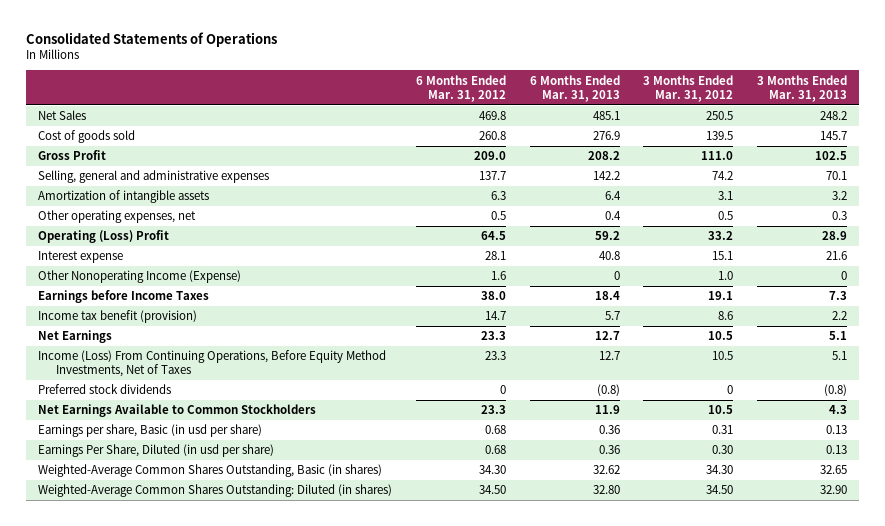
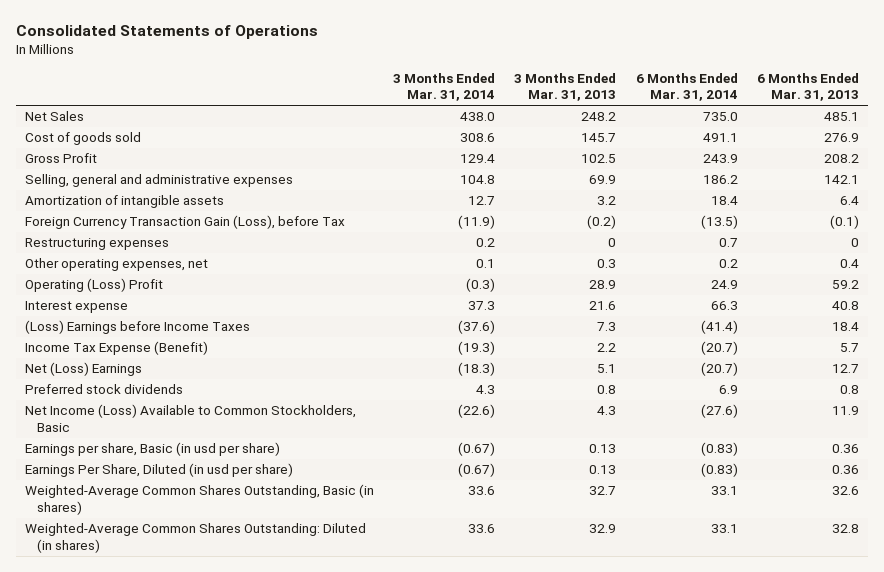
[415,74,506,102] 6 Months Ended Mar. 31, 2012 -> none
[643,74,734,102] 3 Months Ended Mar. 31, 2012 -> none
none -> [393,72,496,102] 3 Months Ended Mar. 31, 2014
none -> [635,72,738,102] 6 Months Ended Mar. 31, 2014
[592,171,620,181] 142.2 -> [823,175,859,185] 142.1
[825,171,847,181] 70.1 -> [589,175,617,185] 69.9
none -> [25,215,346,230] Foreign Currency Transaction Gain (Loss), before Tax
none -> [25,238,170,251] Restructuring expenses
[38,270,242,284] Other Nonoperating Income (Expense) -> none
[38,350,387,378] Income (Loss) From Continuing Operations, Before Equity Method Investments, Net of Taxes -> none
[38,290,210,304] Earnings before Income Taxes -> [25,320,251,335] (Loss) Earnings before Income Taxes
[38,310,198,324] Income tax benefit (provision) -> [25,341,209,356] Income Tax Expense (Benefit)
[38,330,113,344] Net Earnings -> [25,362,143,377] Net (Loss) Earnings
[596,384,620,397] (0.8) -> [839,385,859,395] 0.8
[823,384,847,397] (0.8) -> [597,385,617,395] 0.8
[38,404,317,418] Net Earnings Available to Common Stockholders -> [25,404,357,432] Net Income (Loss) Available to Common Stockholders, Basic
[592,465,620,475] 32.62 -> [831,486,859,496] 32.6
[819,465,847,475] 32.65 -> [589,486,617,496] 32.7
[592,485,620,495] 32.80 -> [831,524,859,534] 32.8
[819,485,847,495] 32.90 -> [589,524,617,534] 32.9

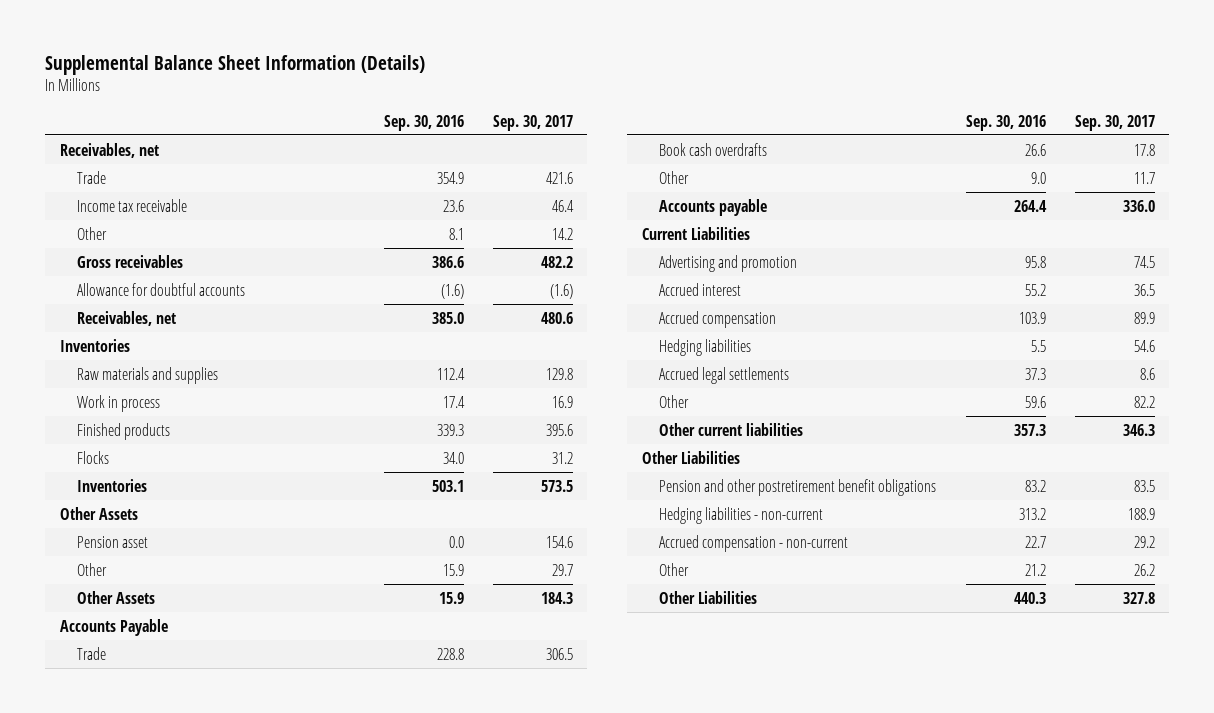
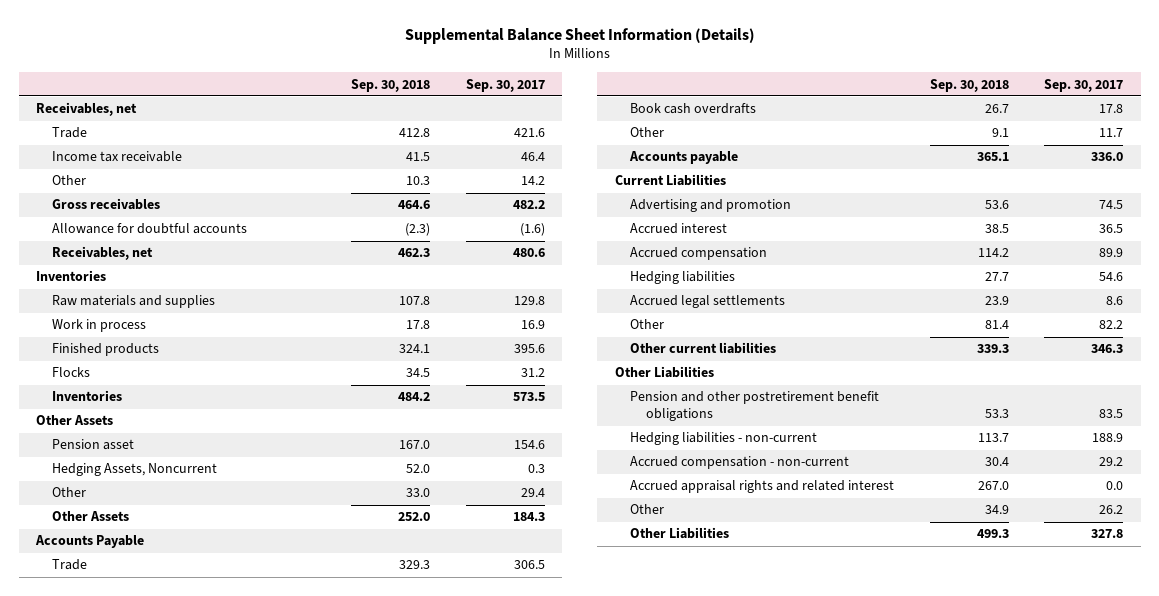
[383,114,464,131] Sep. 30, 2016 -> none
none -> [351,78,431,92] Sep. 30, 2018
none -> [51,463,217,477] Hedging Assets, Noncurrent
[551,563,573,576] 29.7 -> [520,488,545,498] 29.4
none -> [630,480,895,494] Accrued appraisal rights and related interest

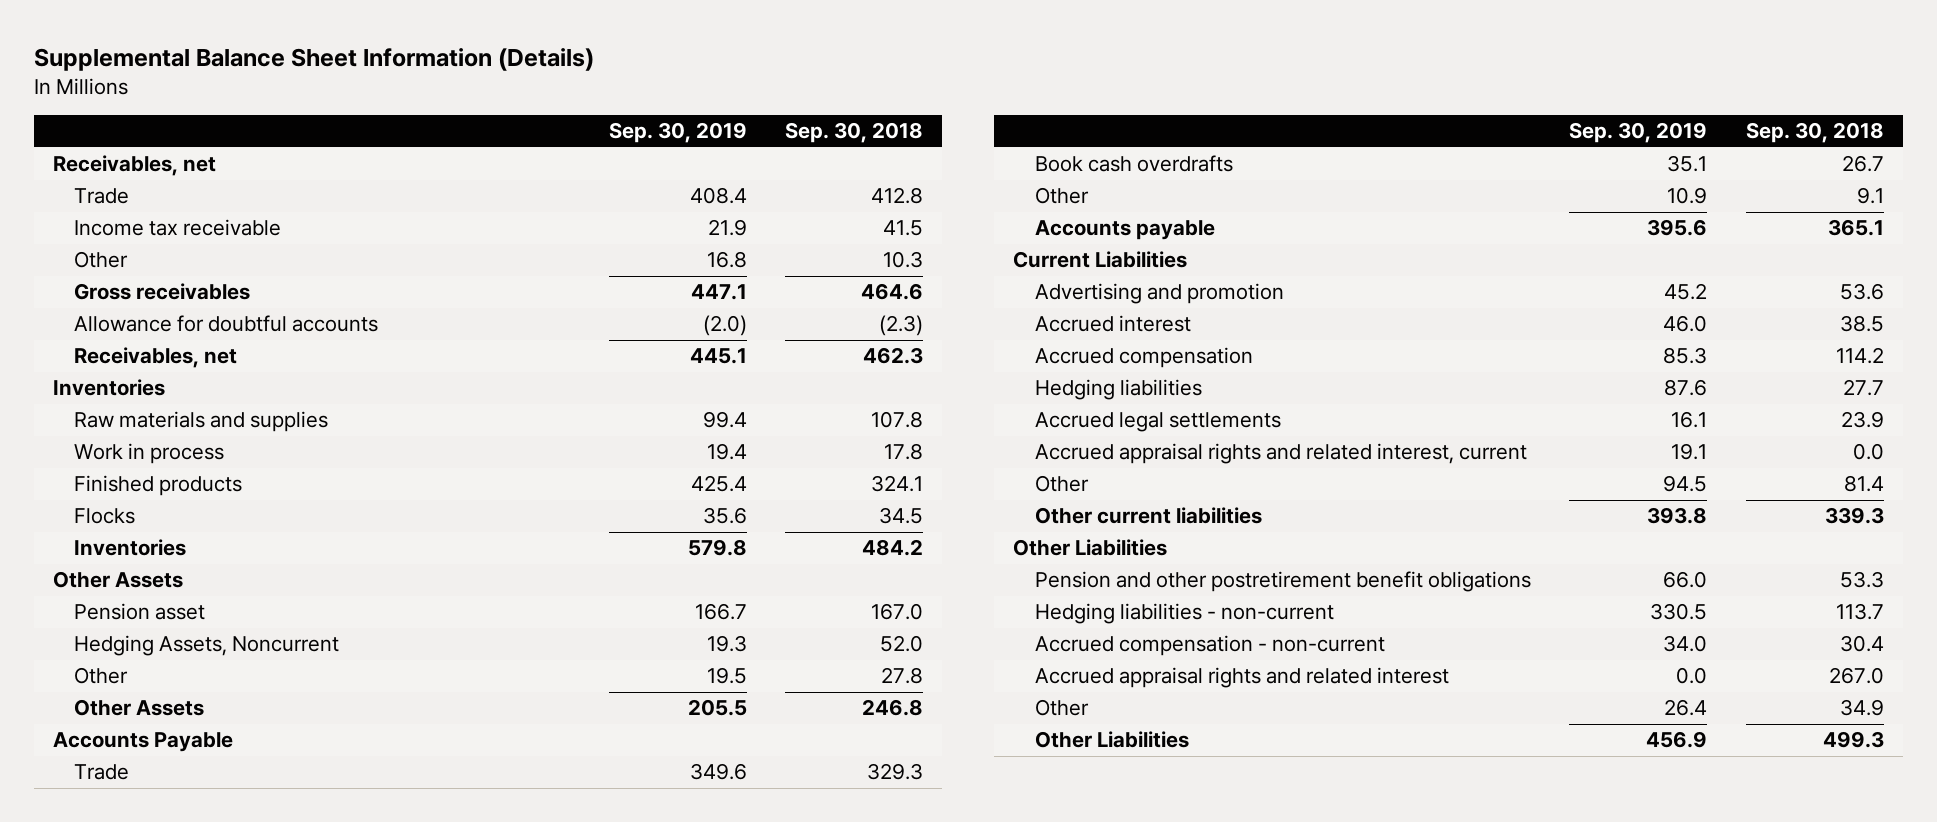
[465,78,545,92] Sep. 30, 2017 -> none
none -> [608,122,747,144] Sep. 30, 2019
[406,488,431,498] 33.0 -> [881,667,924,685] 27.8
[398,512,431,522] 252.0 -> [862,699,924,717] 246.8
none -> [1034,443,1527,465] Accrued appraisal rights and related interest, current

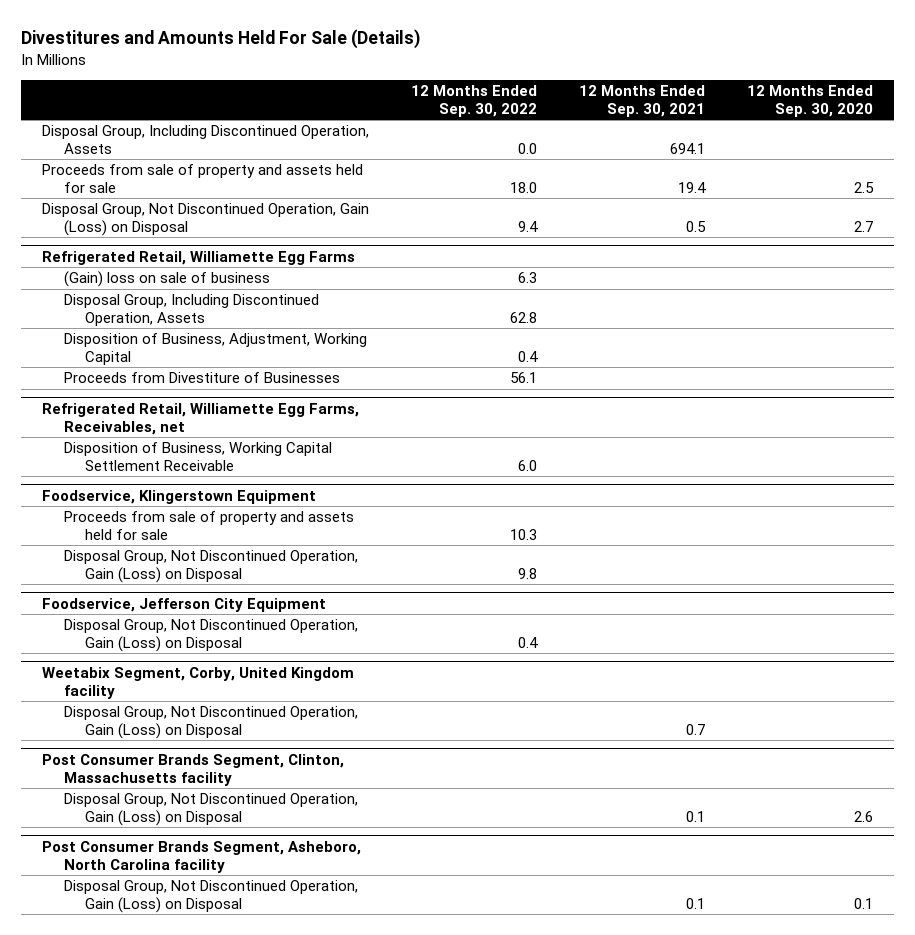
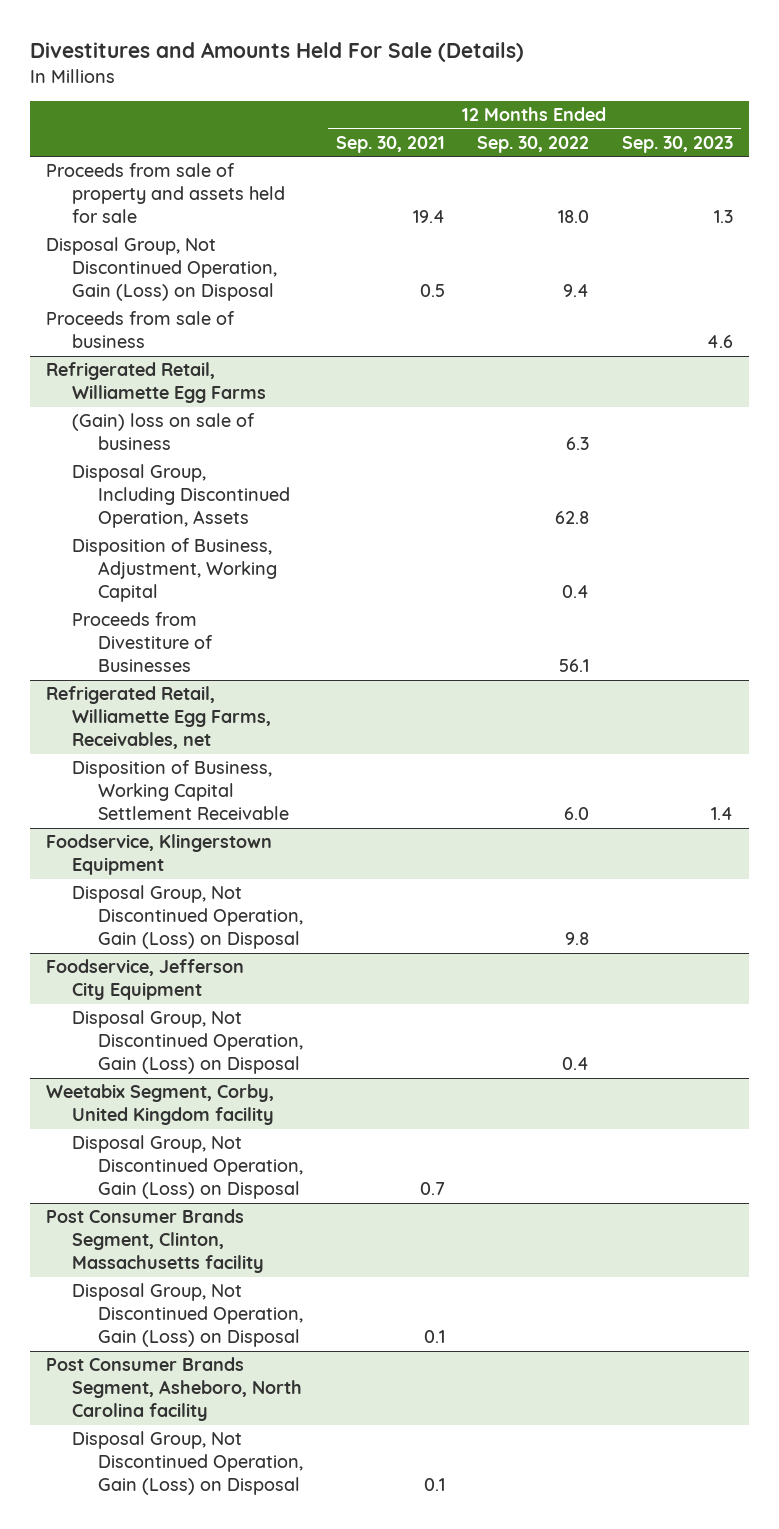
[746,85,873,117] 12 Months Ended Sep. 30, 2020 -> none
none -> [621,135,733,153] Sep. 30, 2023
[41,125,369,154] Disposal Group, Including Discontinued Operation, Assets -> none
none -> [46,311,236,349] Proceeds from sale of business
[63,511,354,540] Proceeds from sale of property and assets held for sale -> none

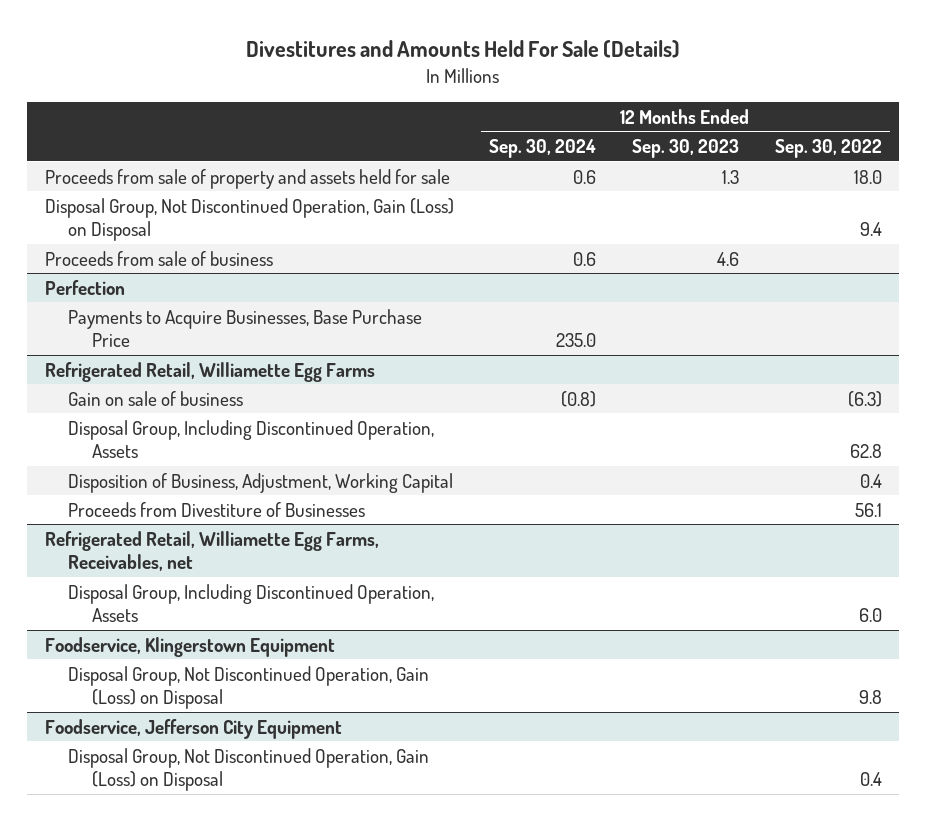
[335,135,445,153] Sep. 30, 2021 -> none
none -> [489,139,597,159] Sep. 30, 2024
none -> [44,279,125,295] Perfection
none -> [68,308,423,348] Payments to Acquire Businesses, Base Purchase Price
[72,413,256,451] (Gain) loss on sale of business -> [68,390,244,406] Gain on sale of business
[566,437,590,451] 6.3 -> [847,390,882,407] (6.3)
[72,760,290,821] Disposition of Business, Working Capital Settlement Receivable -> none
none -> [68,583,435,623] Disposal Group, Including Discontinued Operation, Assets
[46,1084,275,1126] Weetabix Segment, Corby, United Kingdom facility -> none
[72,1135,304,1200] Disposal Group, Not Discontinued Operation, Gain (Loss) on Disposal -> none
[46,1209,265,1274] Post Consumer Brands Segment, Clinton, Massachusetts facility -> none
[72,1283,304,1348] Disposal Group, Not Discontinued Operation, Gain (Loss) on Disposal -> none
[46,1357,303,1422] Post Consumer Brands Segment, Asheboro, North Carolina facility -> none
[72,1431,304,1496] Disposal Group, Not Discontinued Operation, Gain (Loss) on Disposal -> none

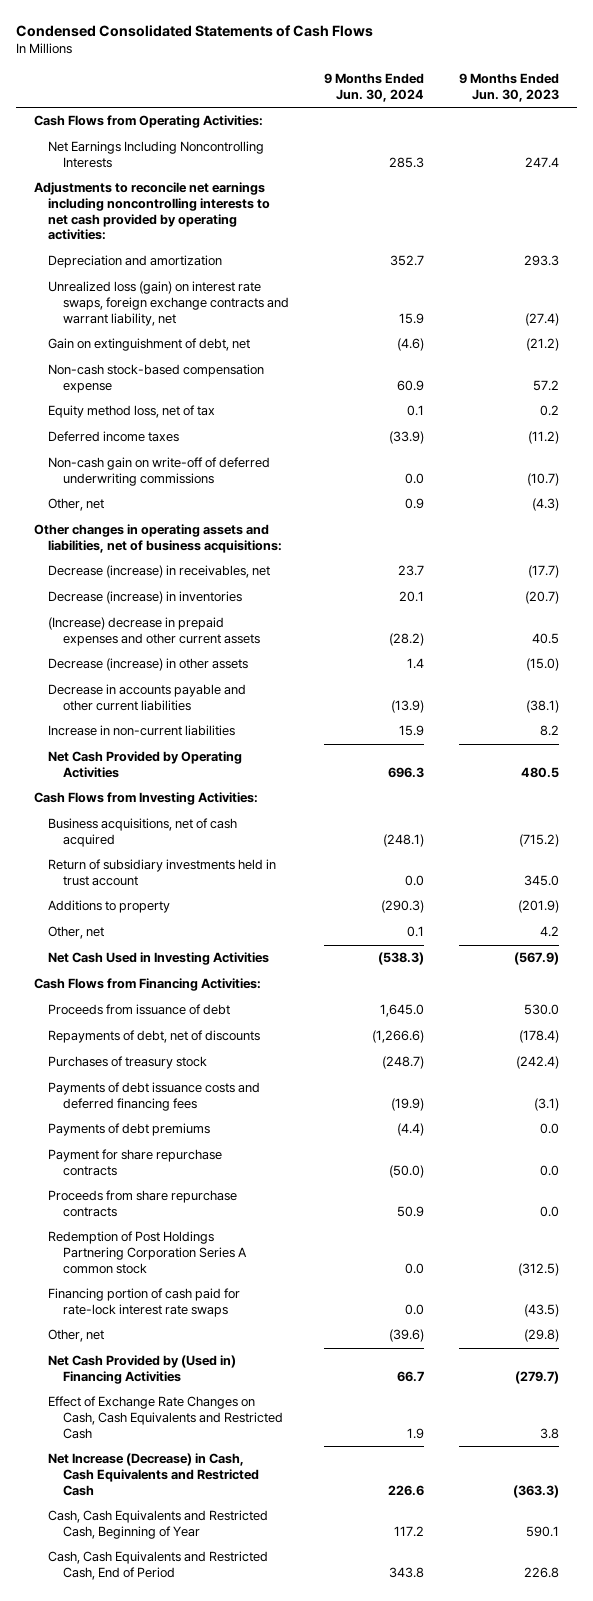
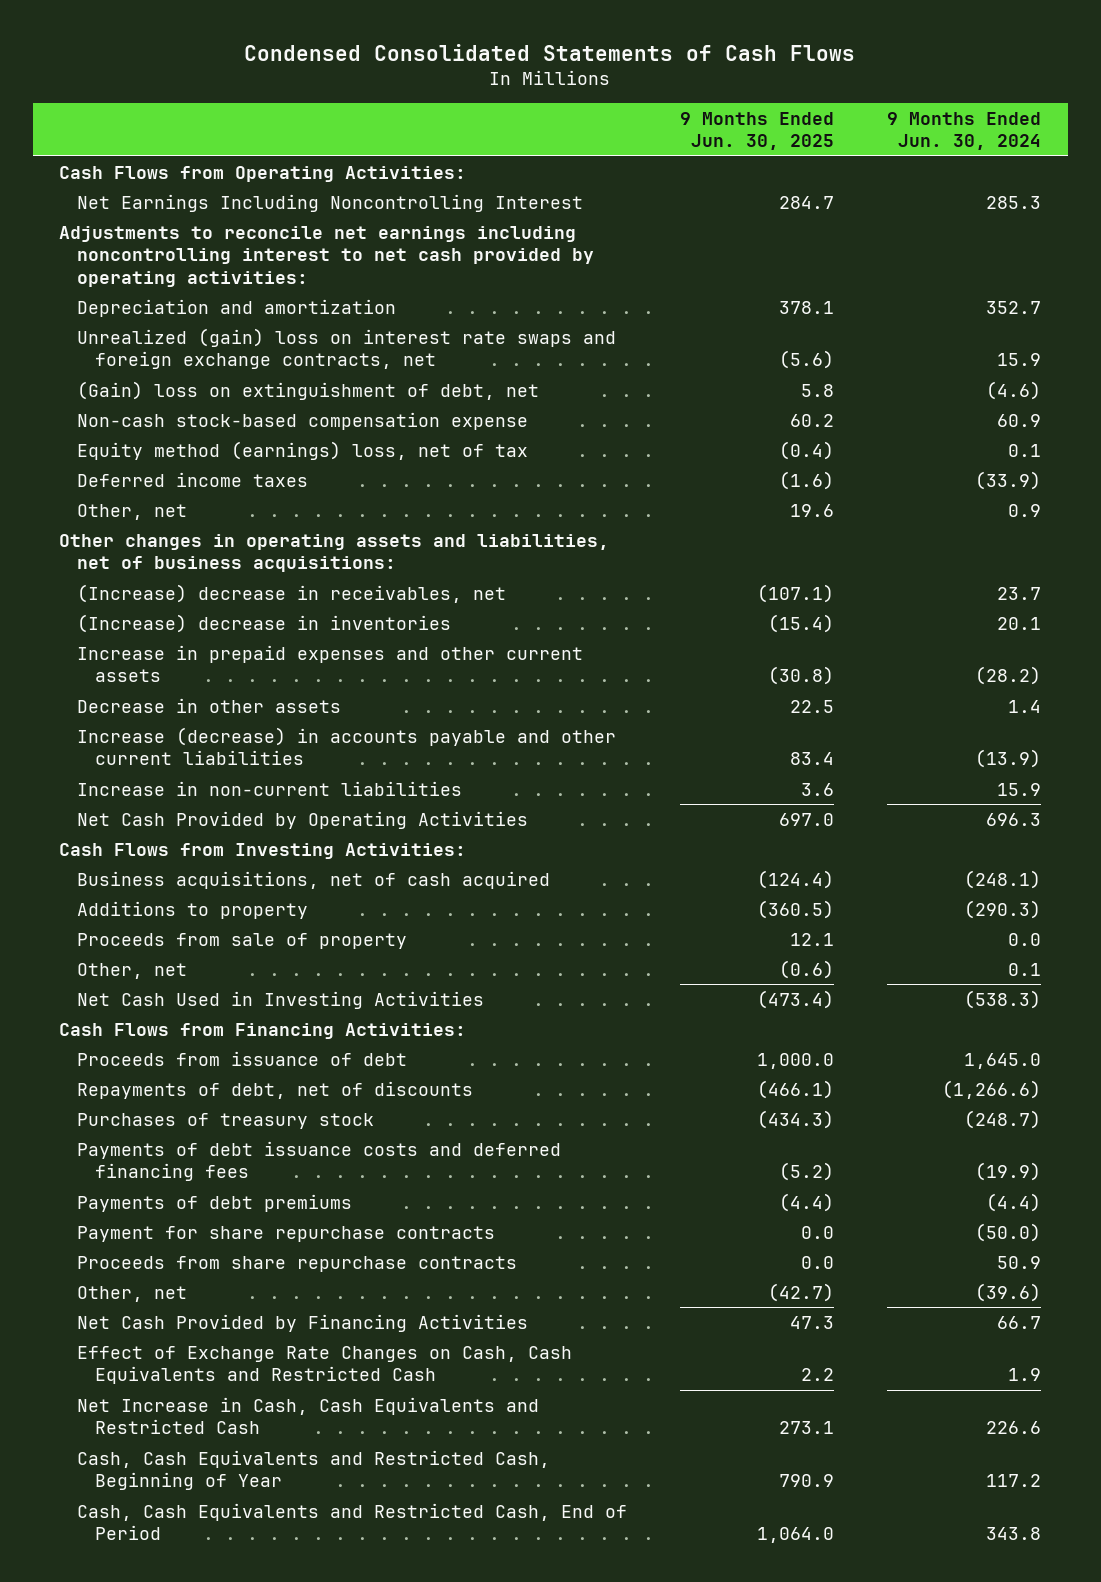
[459,73,560,103] 9 Months Ended Jun. 30, 2023 -> none
none -> [680,111,835,151] 9 Months Ended Jun. 30, 2025
[48,141,265,169] Net Earnings Including Noncontrolling Interests -> [77,193,584,212] Net Earnings Including Noncontrolling Interest
[33,182,271,241] Adjustments to reconcile net earnings including noncontrolling interests to net cash provided by operating activities: -> [59,225,595,287] Adjustments to reconcile net earnings including noncontrolling interest to net cash provided by operating activities:
[48,281,289,326] Unrealized loss (gain) on interest rate swaps, foreign exchange contracts and warrant liability, net -> [77,327,617,370] Unrealized (gain) loss on interest rate swaps and foreign exchange contracts, net
[48,338,251,352] Gain on extinguishment of debt, net -> [77,380,540,400] (Gain) loss on extinguishment of debt, net
[48,405,216,419] Equity method loss, net of tax -> [77,440,529,460] Equity method (earnings) loss, net of tax
[48,457,271,487] Non-cash gain on write-off of deferred underwriting commissions -> none
[48,565,271,579] Decrease (increase) in receivables, net -> [77,583,507,603] (Increase) decrease in receivables, net
[48,591,243,605] Decrease (increase) in inventories -> [77,613,452,633] (Increase) decrease in inventories
[48,617,260,647] (Increase) decrease in prepaid expenses and other current assets -> [77,644,584,683] Increase in prepaid expenses and other current assets
[48,658,249,672] Decrease (increase) in other assets -> [77,697,342,713] Decrease in other assets
[48,684,247,712] Decrease in accounts payable and other current liabilities -> [77,726,617,766] Increase (decrease) in accounts payable and other current liabilities
[48,859,277,887] Return of subsidiary investments held in trust account -> none
none -> [77,932,408,949] Proceeds from sale of property
[48,1231,247,1274] Redemption of Post Holdings Partnering Corporation Series A common stock -> none
[48,1288,241,1318] Financing portion of cash paid for rate-lock interest rate swaps -> none
[48,1355,237,1385] Net Cash Provided by (Used in) Financing Activities -> [77,1313,529,1332] Net Cash Provided by Financing Activities
[48,1453,259,1496] Net Increase (Decrease) in Cash, Cash Equivalents and Restricted Cash -> [77,1396,540,1435] Net Increase in Cash, Cash Equivalents and Restricted Cash

